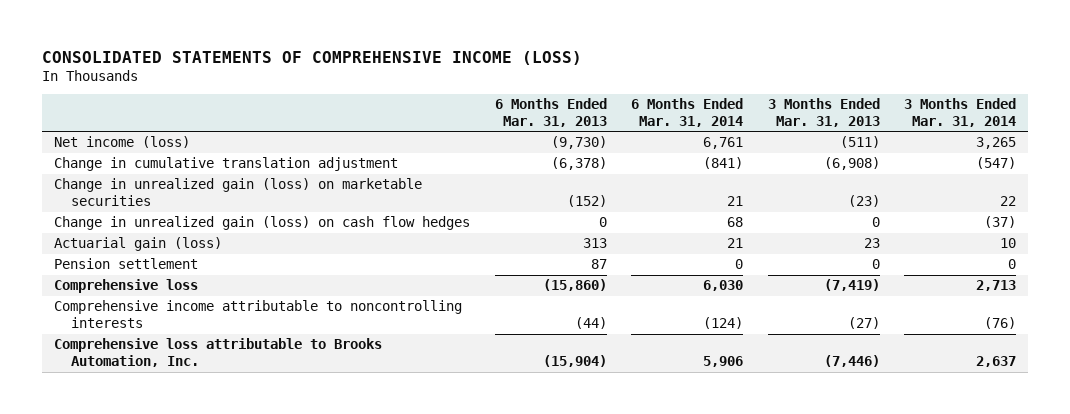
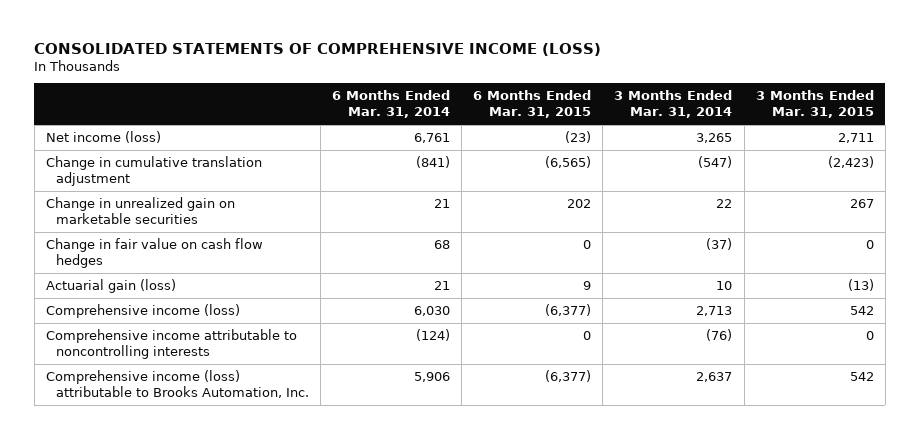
[494,98,607,127] 6 Months Ended Mar. 31, 2013 -> none
[767,98,880,127] 3 Months Ended Mar. 31, 2013 -> none
none -> [473,90,592,119] 6 Months Ended Mar. 31, 2015
none -> [755,90,874,119] 3 Months Ended Mar. 31, 2015
[54,178,423,207] Change in unrealized gain (loss) on marketable securities -> [46,196,236,225] Change in unrealized gain on marketable securities
[54,216,471,231] Change in unrealized gain (loss) on cash flow hedges -> [46,237,264,269] Change in fair value on cash flow hedges
[54,258,199,270] Pension settlement -> none
[54,279,199,294] Comprehensive loss -> [46,303,241,318] Comprehensive income (loss)
[54,338,383,368] Comprehensive loss attributable to Brooks Automation, Inc. -> [46,369,309,399] Comprehensive income (loss) attributable to Brooks Automation, Inc.

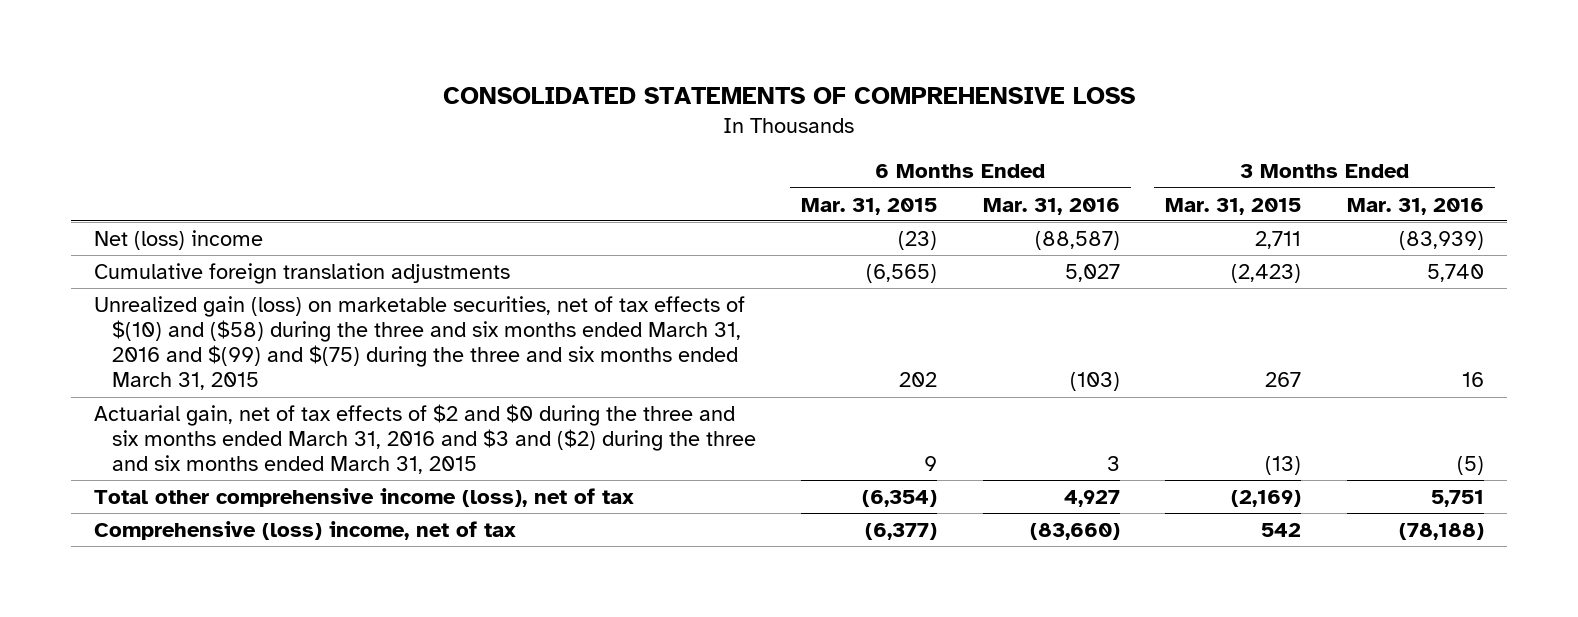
[34,42,602,56] CONSOLIDATED STATEMENTS OF COMPREHENSIVE INCOME (LOSS) -> [442,87,1135,105] CONSOLIDATED STATEMENTS OF COMPREHENSIVE LOSS
[331,90,450,119] 6 Months Ended Mar. 31, 2014 -> none
[614,90,733,119] 3 Months Ended Mar. 31, 2014 -> none
none -> [982,197,1120,215] Mar. 31, 2016
none -> [1347,197,1485,215] Mar. 31, 2016
[46,237,264,269] Change in fair value on cash flow hedges -> none
[46,328,298,360] Comprehensive income attributable to noncontrolling interests -> none
[46,130,162,143] Net income (loss) -> [93,229,263,250] Net (loss) income
[46,155,263,187] Change in cumulative translation adjustment -> [93,262,510,284] Cumulative foreign translation adjustments
[46,196,236,225] Change in unrealized gain on marketable securities -> [93,295,745,391] Unrealized gain (loss) on marketable securities, net of tax effects of $(10) and ($58) during the three and six months ended March 31, 2016 and $(99) and $(75) during the three and six months ended March 31, 2015
[46,278,177,293] Actuarial gain (loss) -> [93,403,756,475] Actuarial gain, net of tax effects of $2 and $0 during the three and six months ended March 31, 2016 and $3 and ($2) during the three and six months ended March 31, 2015
[46,303,241,318] Comprehensive income (loss) -> [93,487,634,507] Total other comprehensive income (loss), net of tax
[545,303,592,316] (6,377) -> [862,489,938,507] (6,354)
[849,305,874,315] 542 -> [1231,489,1302,507] (2,169)
[46,369,309,399] Comprehensive income (loss) attributable to Brooks Automation, Inc. -> [93,520,516,540] Comprehensive (loss) income, net of tax

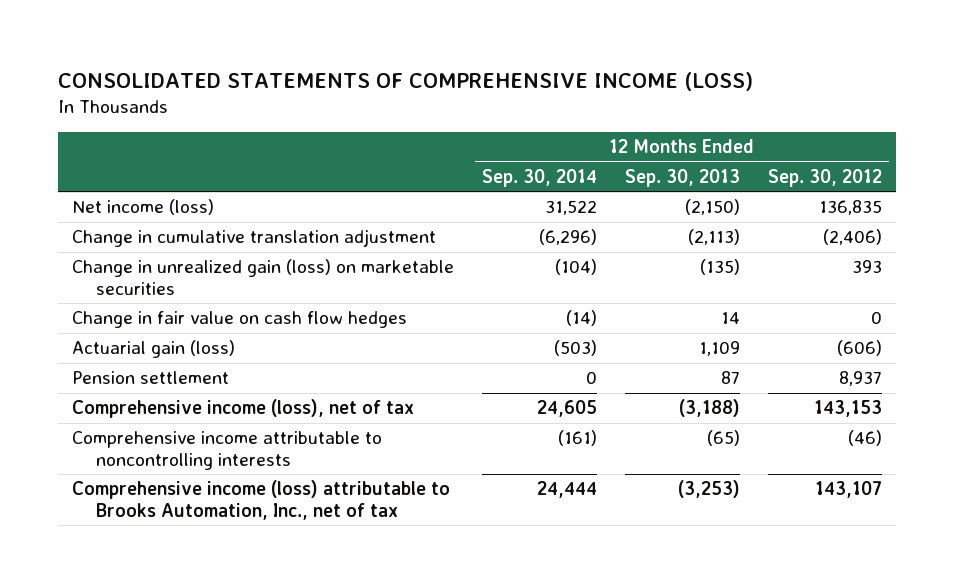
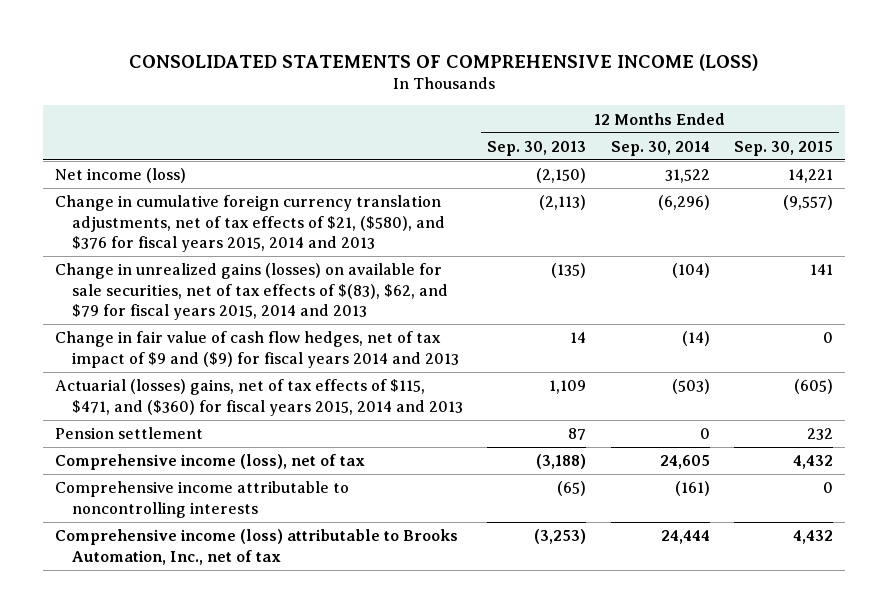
[768,168,883,187] Sep. 30, 2012 -> none
none -> [733,140,833,156] Sep. 30, 2015
[72,229,437,248] Change in cumulative translation adjustment -> [55,195,446,253] Change in cumulative foreign currency translation adjustments, net of tax effects of $21, ($580), and $376 for fiscal years 2015, 2014 and 2013
[72,259,455,296] Change in unrealized gain (loss) on marketable securities -> [55,263,449,321] Change in unrealized gains (losses) on available for sale securities, net of tax effects of $(83), $62, and $79 for fiscal years 2015, 2014 and 2013
[72,311,408,329] Change in fair value on cash flow hedges -> [55,331,460,368] Change in fair value of cash flow hedges, net of tax impact of $9 and ($9) for fiscal years 2014 and 2013
[72,340,236,359] Actuarial gain (loss) -> [55,379,464,416] Actuarial (losses) gains, net of tax effects of $115, $471, and ($360) for fiscal years 2015, 2014 and 2013

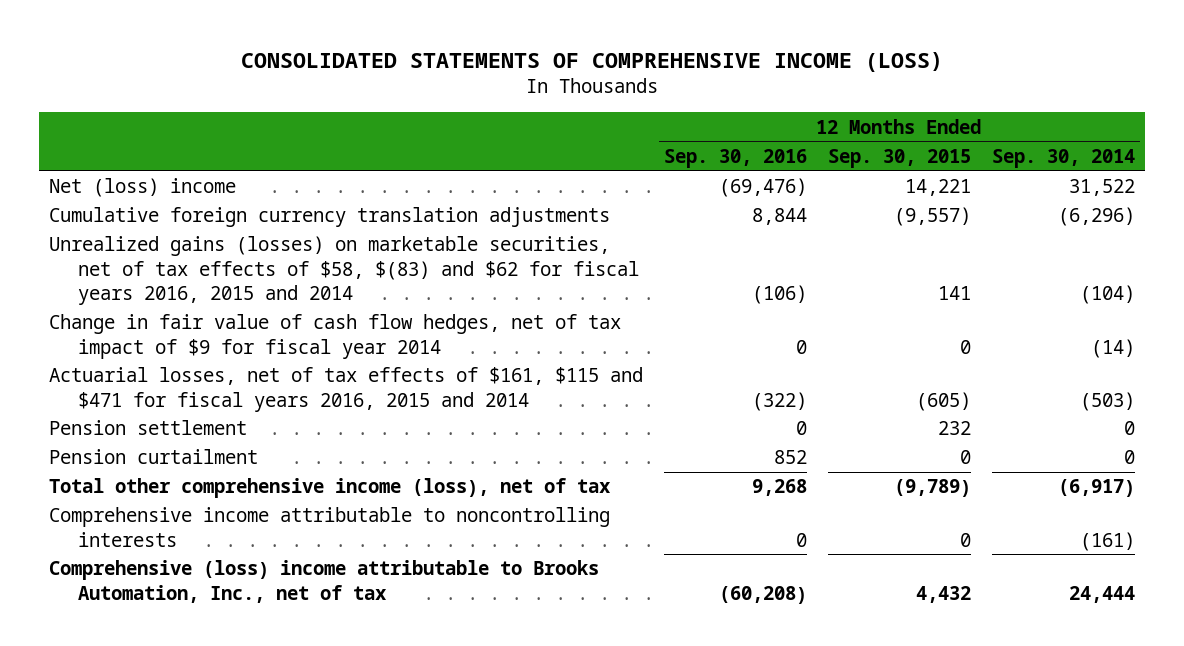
[487,140,587,156] Sep. 30, 2013 -> none
none -> [664,149,808,169] Sep. 30, 2016
[55,168,187,184] Net income (loss) -> [49,178,237,198] Net (loss) income
[55,195,446,253] Change in cumulative foreign currency translation adjustments, net of tax effects of $21, ($580), and $376 for fiscal years 2015, 2014 and 2013 -> [49,207,611,228] Cumulative foreign currency translation adjustments
[55,263,449,321] Change in unrealized gains (losses) on available for sale securities, net of tax effects of $(83), $62, and $79 for fiscal years 2015, 2014 and 2013 -> [49,236,640,305] Unrealized gains (losses) on marketable securities, net of tax effects of $58, $(83) and $62 for fiscal years 2016, 2015 and 2014
[55,331,460,368] Change in fair value of cash flow hedges, net of tax impact of $9 and ($9) for fiscal years 2014 and 2013 -> [49,314,622,359] Change in fair value of cash flow hedges, net of tax impact of $9 for fiscal year 2014
[55,379,464,416] Actuarial (losses) gains, net of tax effects of $115, $471, and ($360) for fiscal years 2015, 2014 and 2013 -> [49,367,644,412] Actuarial losses, net of tax effects of $161, $115 and $471 for fiscal years 2016, 2015 and 2014
none -> [49,449,259,465] Pension curtailment
[55,454,366,471] Comprehensive income (loss), net of tax -> [49,478,612,499] Total other comprehensive income (loss), net of tax
[659,455,710,470] 24,605 -> [1057,479,1135,498] (6,917)
[792,455,833,470] 4,432 -> [893,479,971,498] (9,789)
[55,529,459,565] Comprehensive income (loss) attributable to Brooks Automation, Inc., net of tax -> [49,560,600,603] Comprehensive (loss) income attributable to Brooks Automation, Inc., net of tax

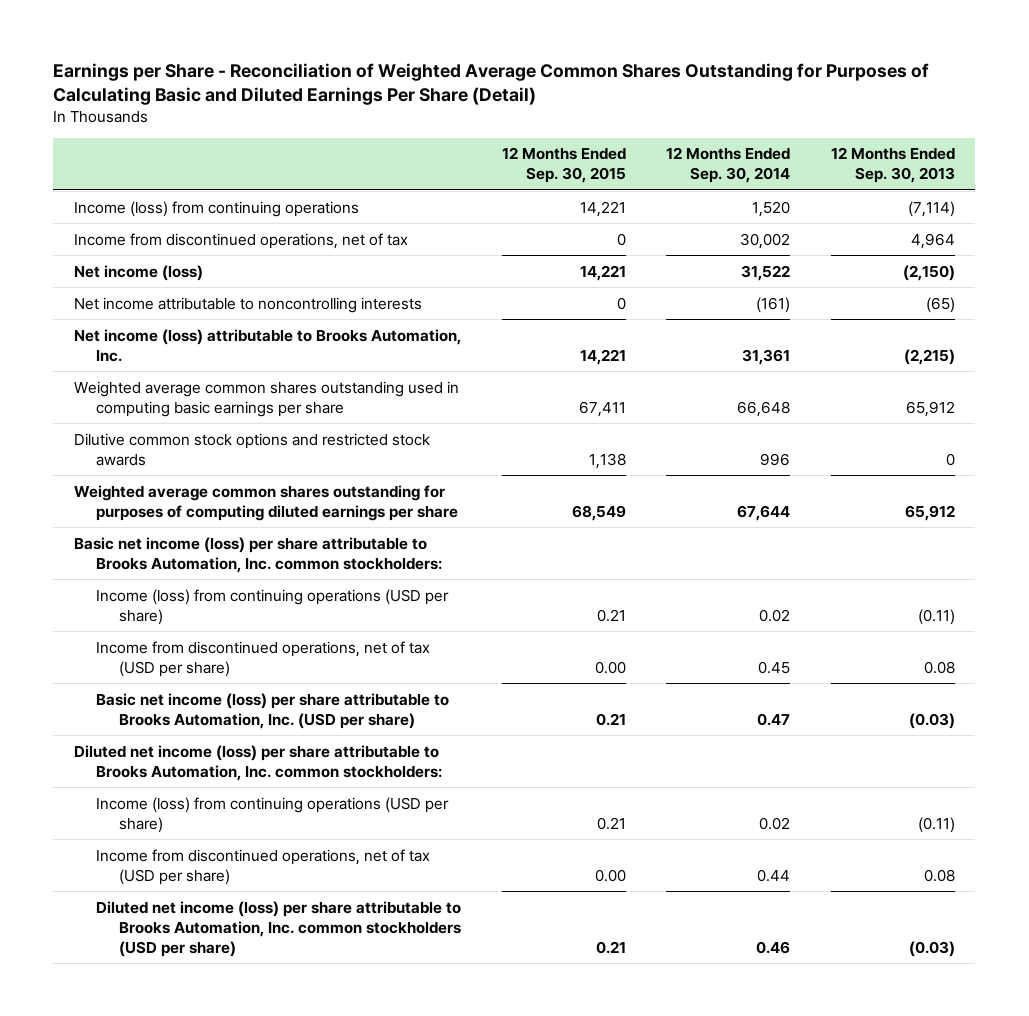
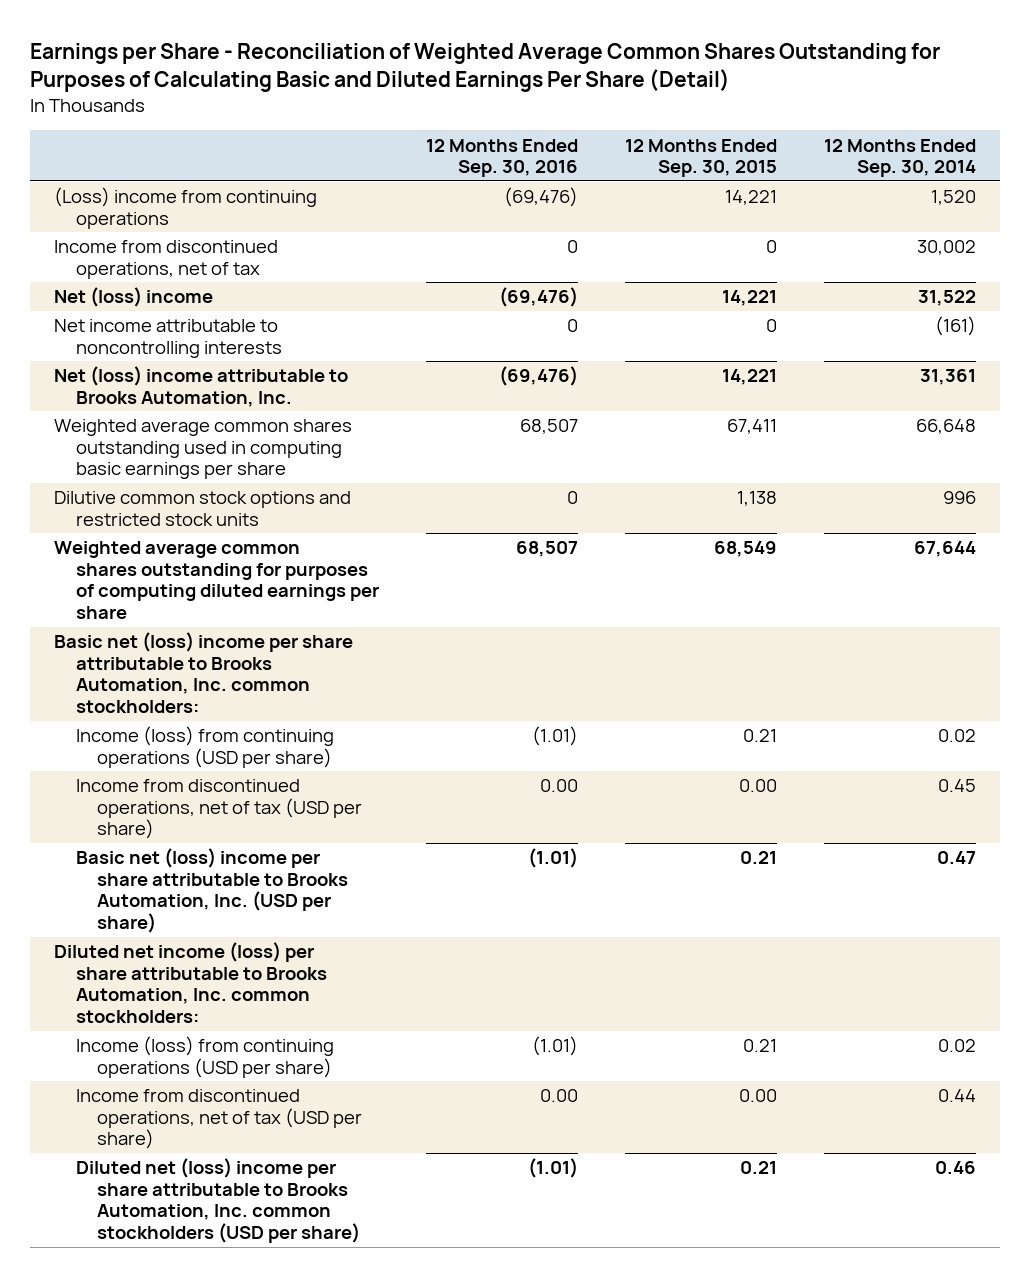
[830,147,955,184] 12 Months Ended Sep. 30, 2013 -> none
none -> [425,138,578,178] 12 Months Ended Sep. 30, 2016
[73,200,359,217] Income (loss) from continuing operations -> [53,187,317,229] (Loss) income from continuing operations
[73,264,203,281] Net income (loss) -> [53,287,213,308] Net (loss) income
[73,328,461,362] Net income (loss) attributable to Brooks Automation, Inc. -> [53,366,348,407] Net (loss) income attributable to Brooks Automation, Inc.
[73,432,430,466] Dilutive common stock options and restricted stock awards -> [53,491,351,526] Dilutive common stock options and restricted stock units
[73,536,443,573] Basic net income (loss) per share attributable to Brooks Automation, Inc. common stockholders: -> [53,632,353,714] Basic net (loss) income per share attributable to Brooks Automation, Inc. common stockholders:
[96,692,450,729] Basic net income (loss) per share attributable to Brooks Automation, Inc. (USD per share) -> [75,848,349,934] Basic net (loss) income per share attributable to Brooks Automation, Inc. (USD per share)
[96,900,462,957] Diluted net income (loss) per share attributable to Brooks Automation, Inc. common stockholders (USD per share) -> [75,1158,361,1244] Diluted net (loss) income per share attributable to Brooks Automation, Inc. common stockholders (USD per share)

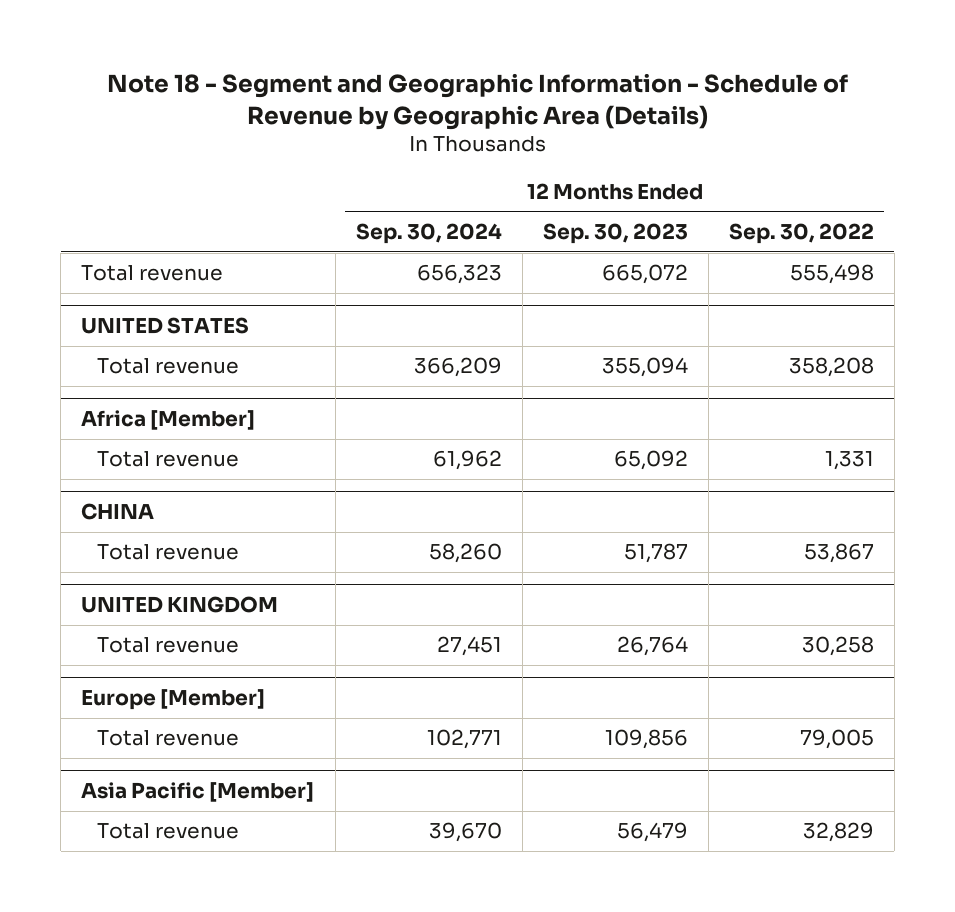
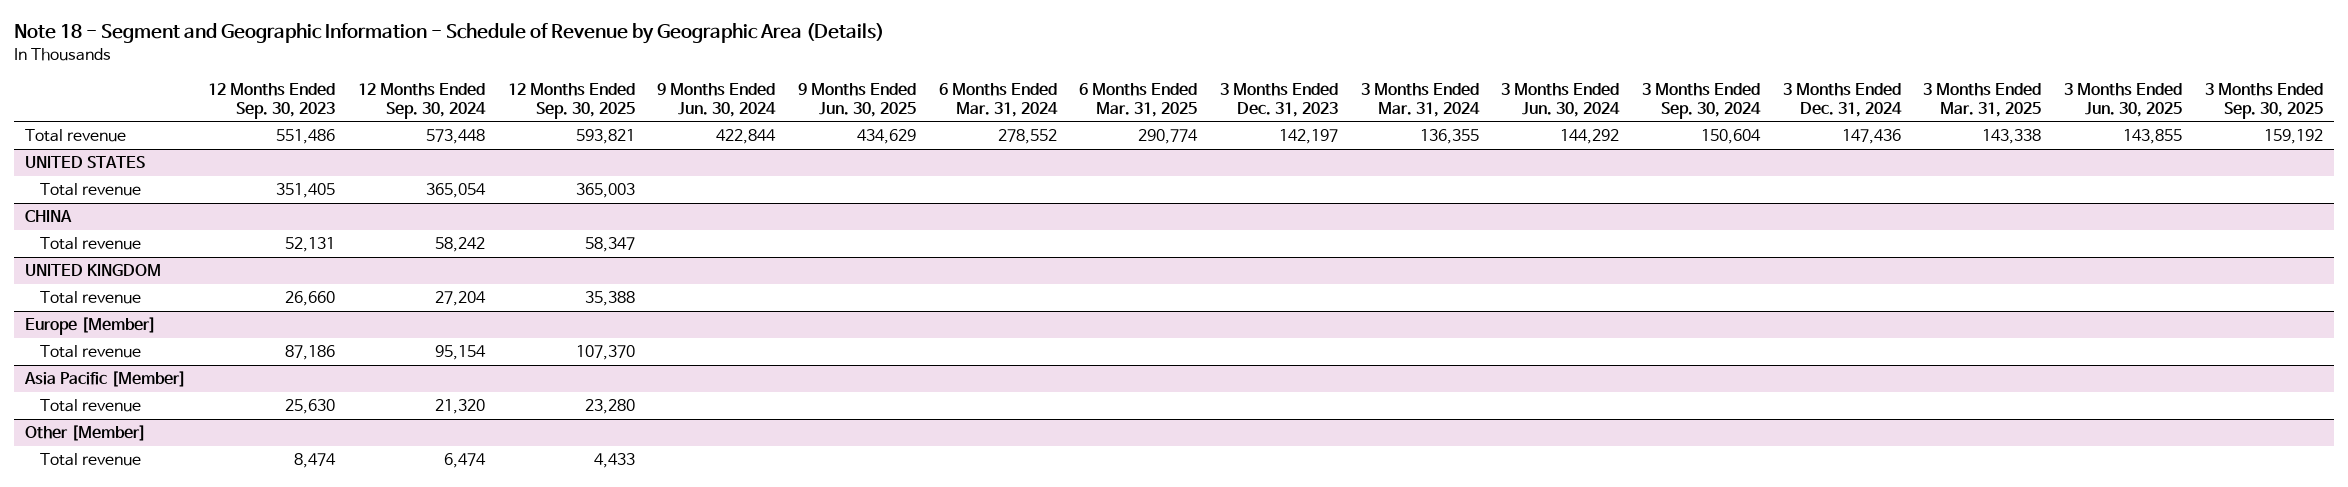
[728,223,874,245] Sep. 30, 2022 -> none
none -> [507,83,635,119] 12 Months Ended Sep. 30, 2025
none -> [657,83,777,117] 9 Months Ended Jun. 30, 2024
none -> [798,83,917,117] 9 Months Ended Jun. 30, 2025
none -> [938,83,1058,117] 6 Months Ended Mar. 31, 2024
none -> [1079,83,1198,117] 6 Months Ended Mar. 31, 2025
none -> [1220,83,1339,117] 3 Months Ended Dec. 31, 2023
none -> [1360,83,1480,117] 3 Months Ended Mar. 31, 2024
none -> [1501,83,1621,117] 3 Months Ended Jun. 30, 2024
none -> [1642,83,1762,119] 3 Months Ended Sep. 30, 2024
none -> [1782,83,1902,117] 3 Months Ended Dec. 31, 2024
none -> [1923,83,2042,117] 3 Months Ended Mar. 31, 2025
none -> [2064,83,2183,117] 3 Months Ended Jun. 30, 2025
none -> [2204,83,2323,119] 3 Months Ended Sep. 30, 2025
[416,264,502,285] 656,323 -> [426,129,486,145] 573,448
[601,264,688,285] 665,072 -> [276,129,336,145] 551,486
[81,410,256,431] Africa [Member] -> none
[97,451,240,468] Total revenue -> none
[413,357,502,378] 366,209 -> [426,183,487,199] 365,054
[601,357,688,378] 355,094 -> [276,183,336,199] 351,405
[428,543,502,564] 58,260 -> [435,237,486,253] 58,242
[623,543,688,564] 51,787 -> [285,237,336,253] 52,131
[436,636,502,657] 27,451 -> [435,291,487,307] 27,204
[616,636,688,657] 26,764 -> [285,291,336,307] 26,660
[426,729,502,750] 102,771 -> [435,345,487,361] 95,154
[604,729,688,750] 109,856 -> [285,345,336,361] 87,186
[428,822,502,843] 39,670 -> [435,399,486,415] 21,320
[616,822,688,843] 56,479 -> [285,399,336,415] 25,630
none -> [24,425,146,442] Other [Member]
none -> [39,453,141,467] Total revenue

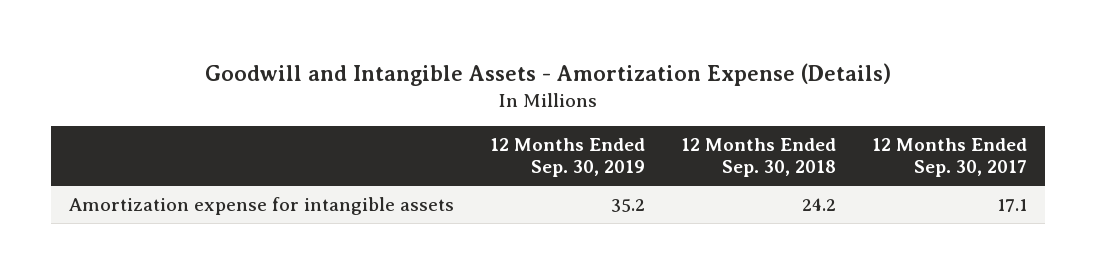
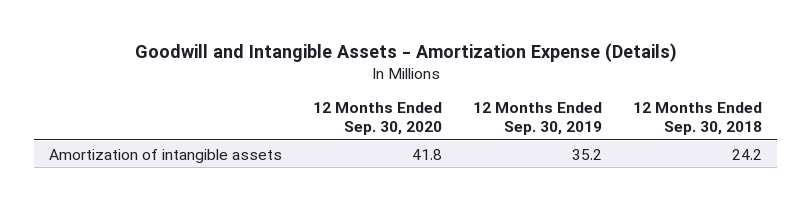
[872,137,1028,178] 12 Months Ended Sep. 30, 2017 -> none
none -> [313,102,443,136] 12 Months Ended Sep. 30, 2020
[69,196,455,215] Amortization expense for intangible assets -> [49,148,283,163] Amortization of intangible assets

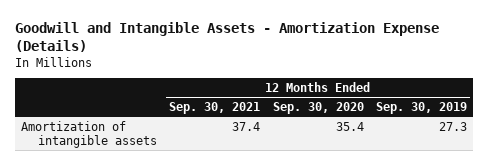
[633,102,763,136] 12 Months Ended Sep. 30, 2018 -> none
none -> [169,102,261,115] Sep. 30, 2021
[412,148,443,160] 41.8 -> [335,121,364,131] 35.4
[572,148,603,160] 35.2 -> [439,121,468,131] 27.3

